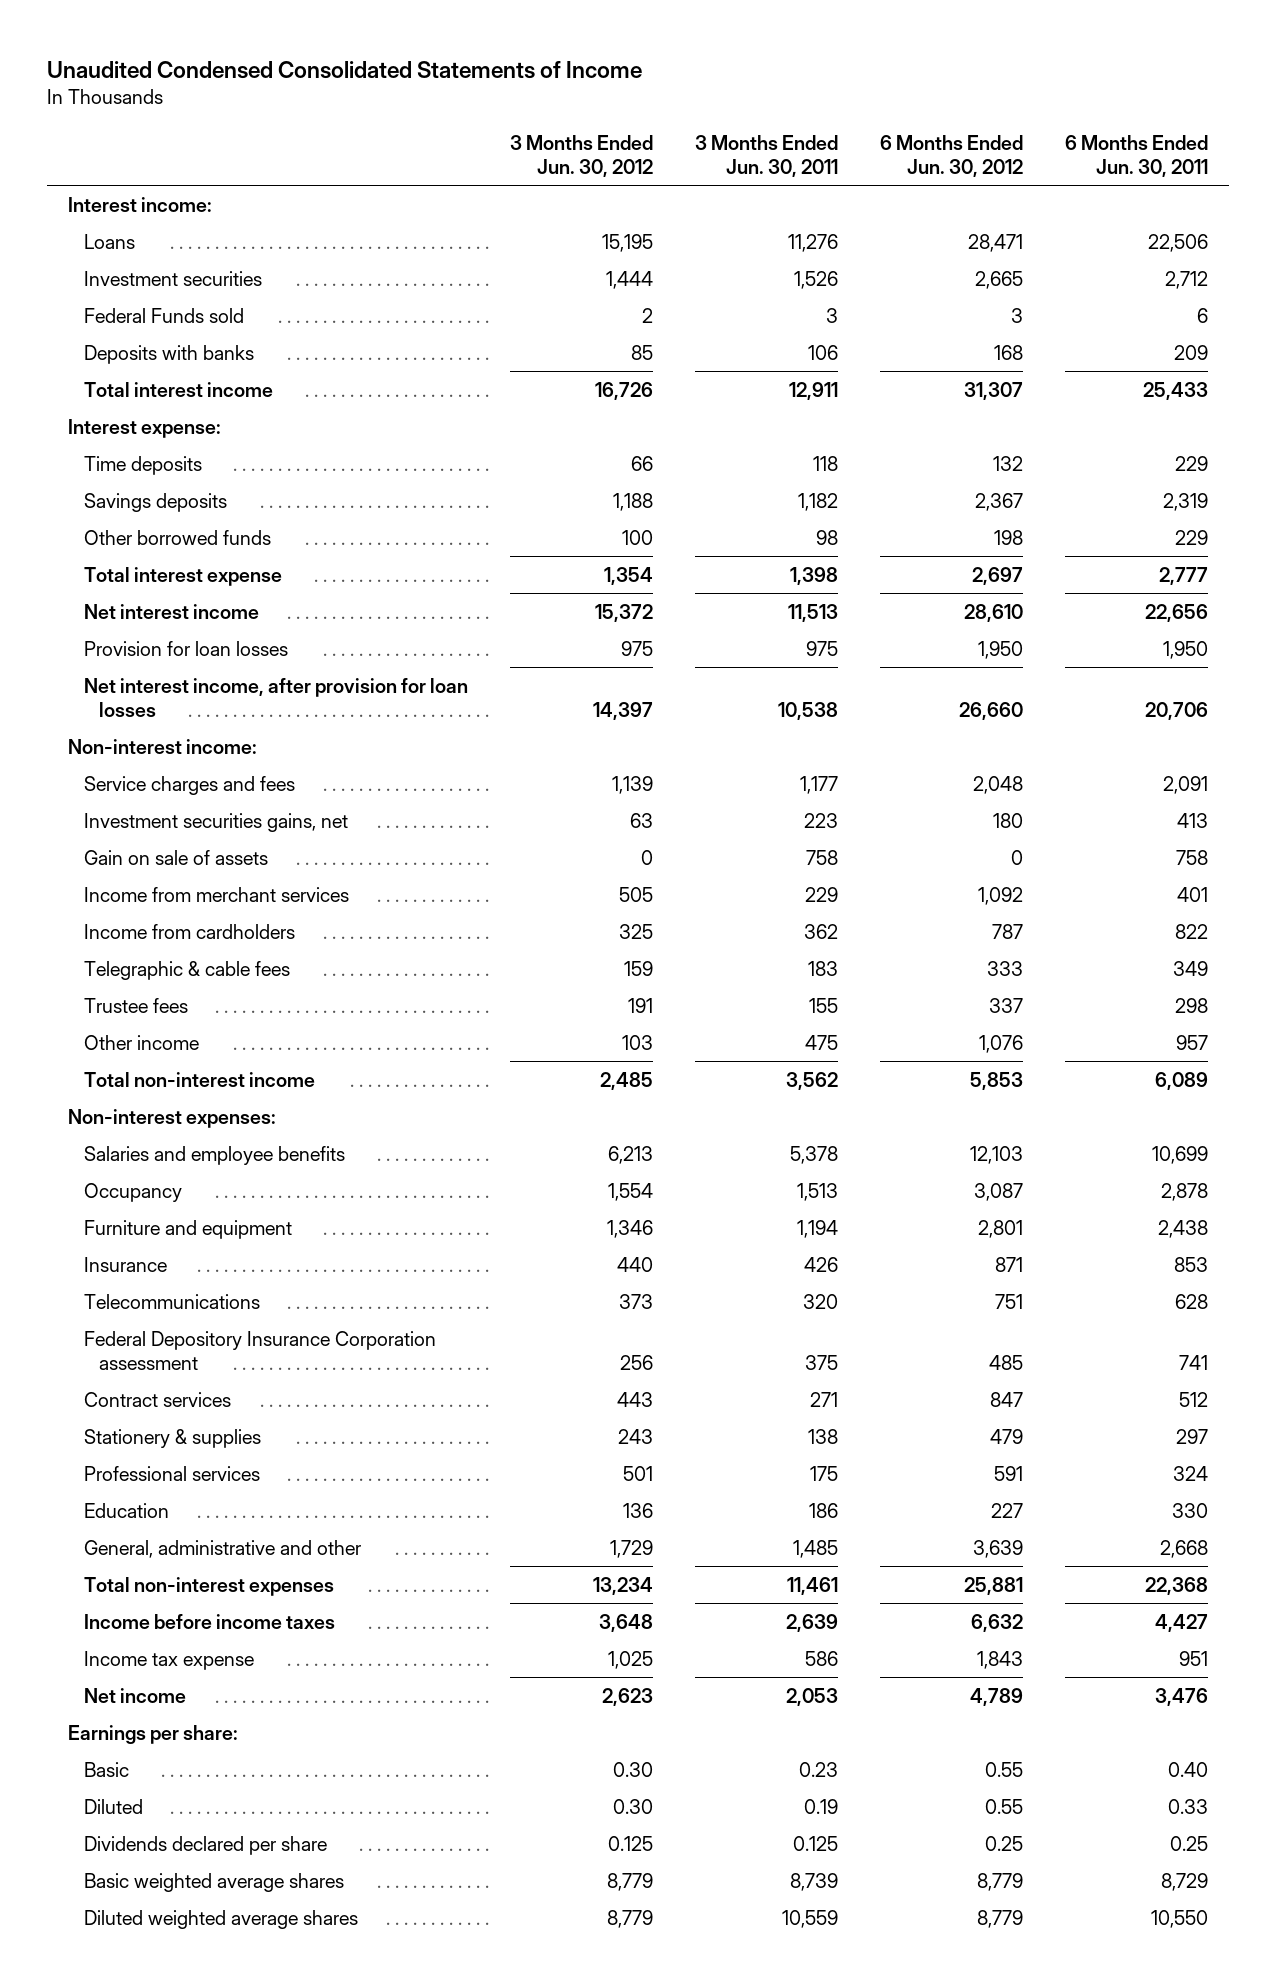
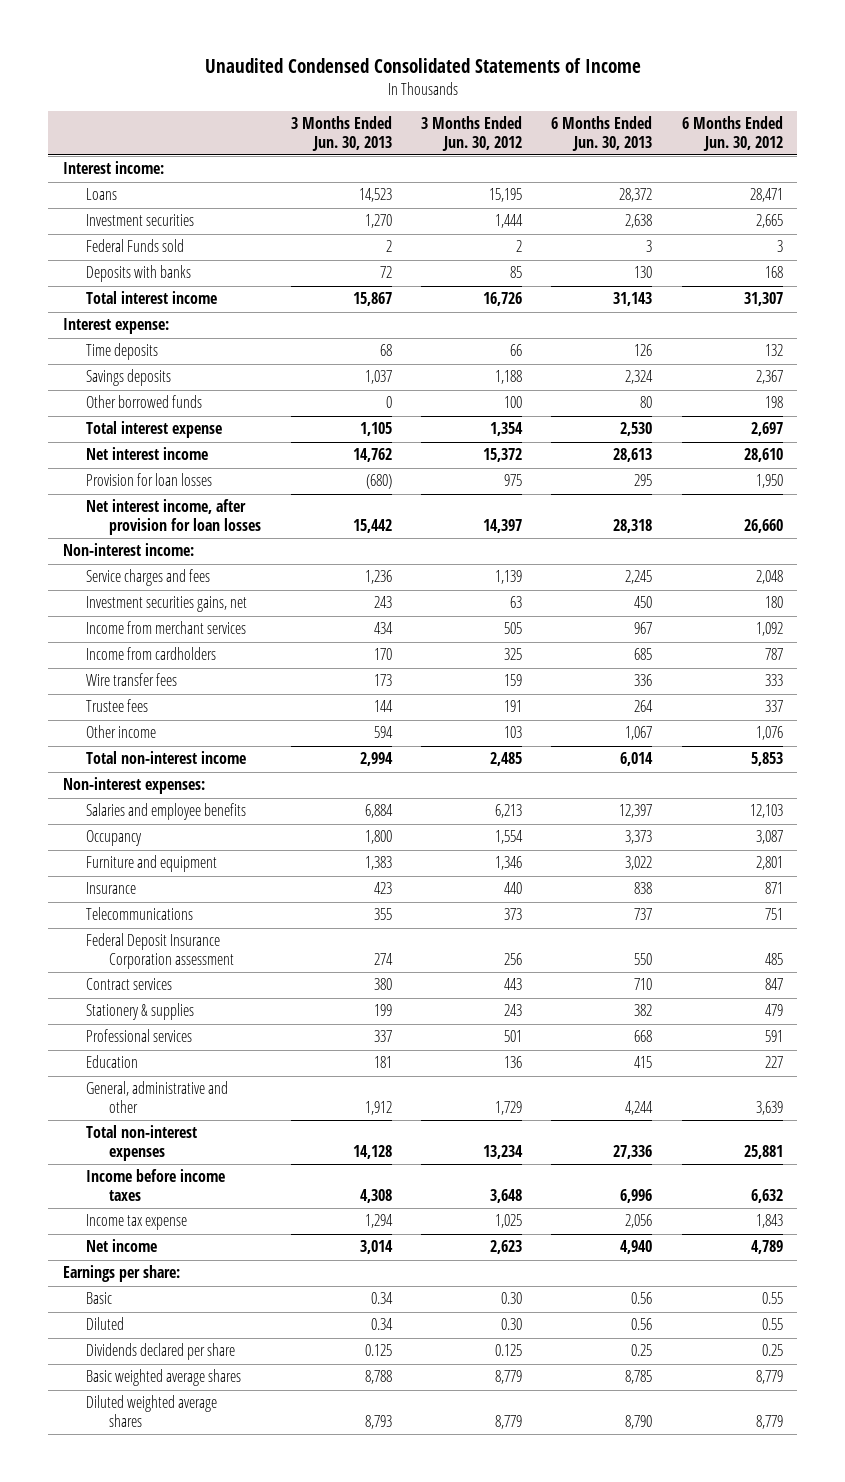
[694,134,838,177] 3 Months Ended Jun. 30, 2011 -> none
[1064,134,1208,177] 6 Months Ended Jun. 30, 2011 -> none
none -> [290,116,392,151] 3 Months Ended Jun. 30, 2013
none -> [551,116,653,151] 6 Months Ended Jun. 30, 2013
[83,849,268,865] Gain on sale of assets -> none
[83,960,290,980] Telegraphic & cable fees -> [86,673,178,687] Wire transfer fees
[83,1330,436,1370] Federal Depository Insurance Corporation assessment -> [86,933,235,970] Federal Deposit Insurance Corporation assessment

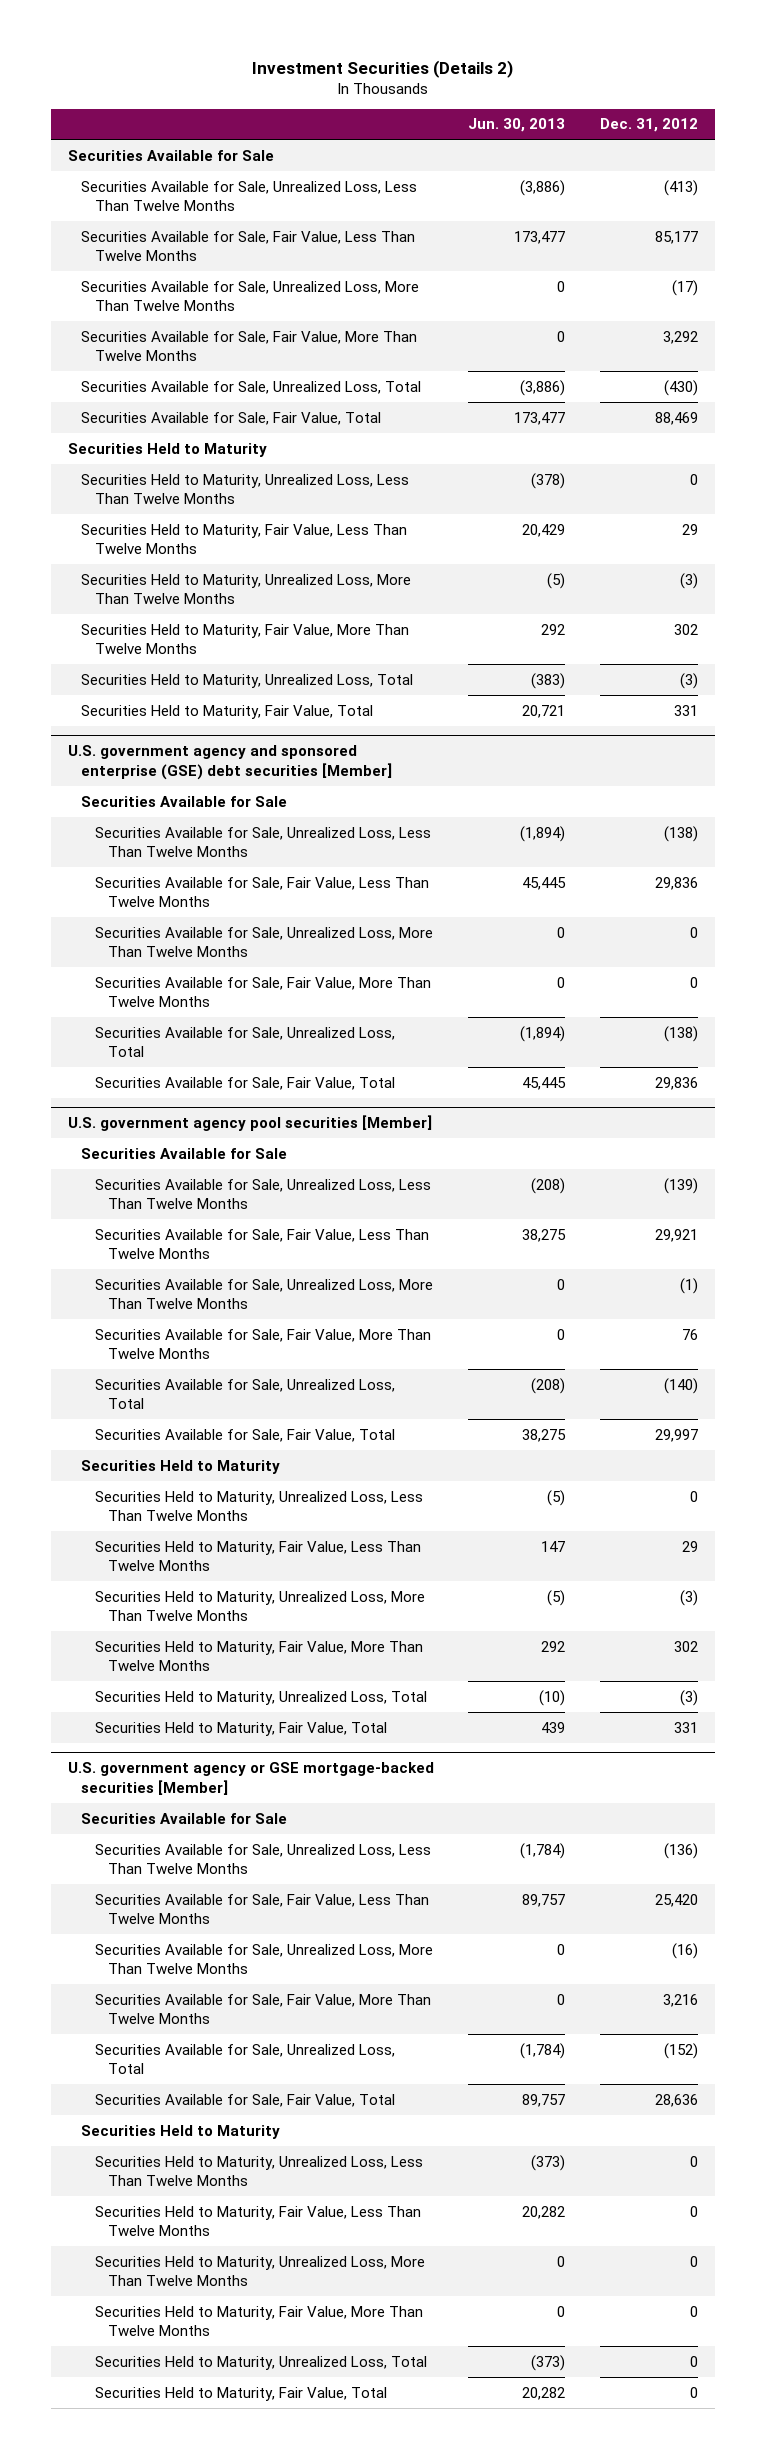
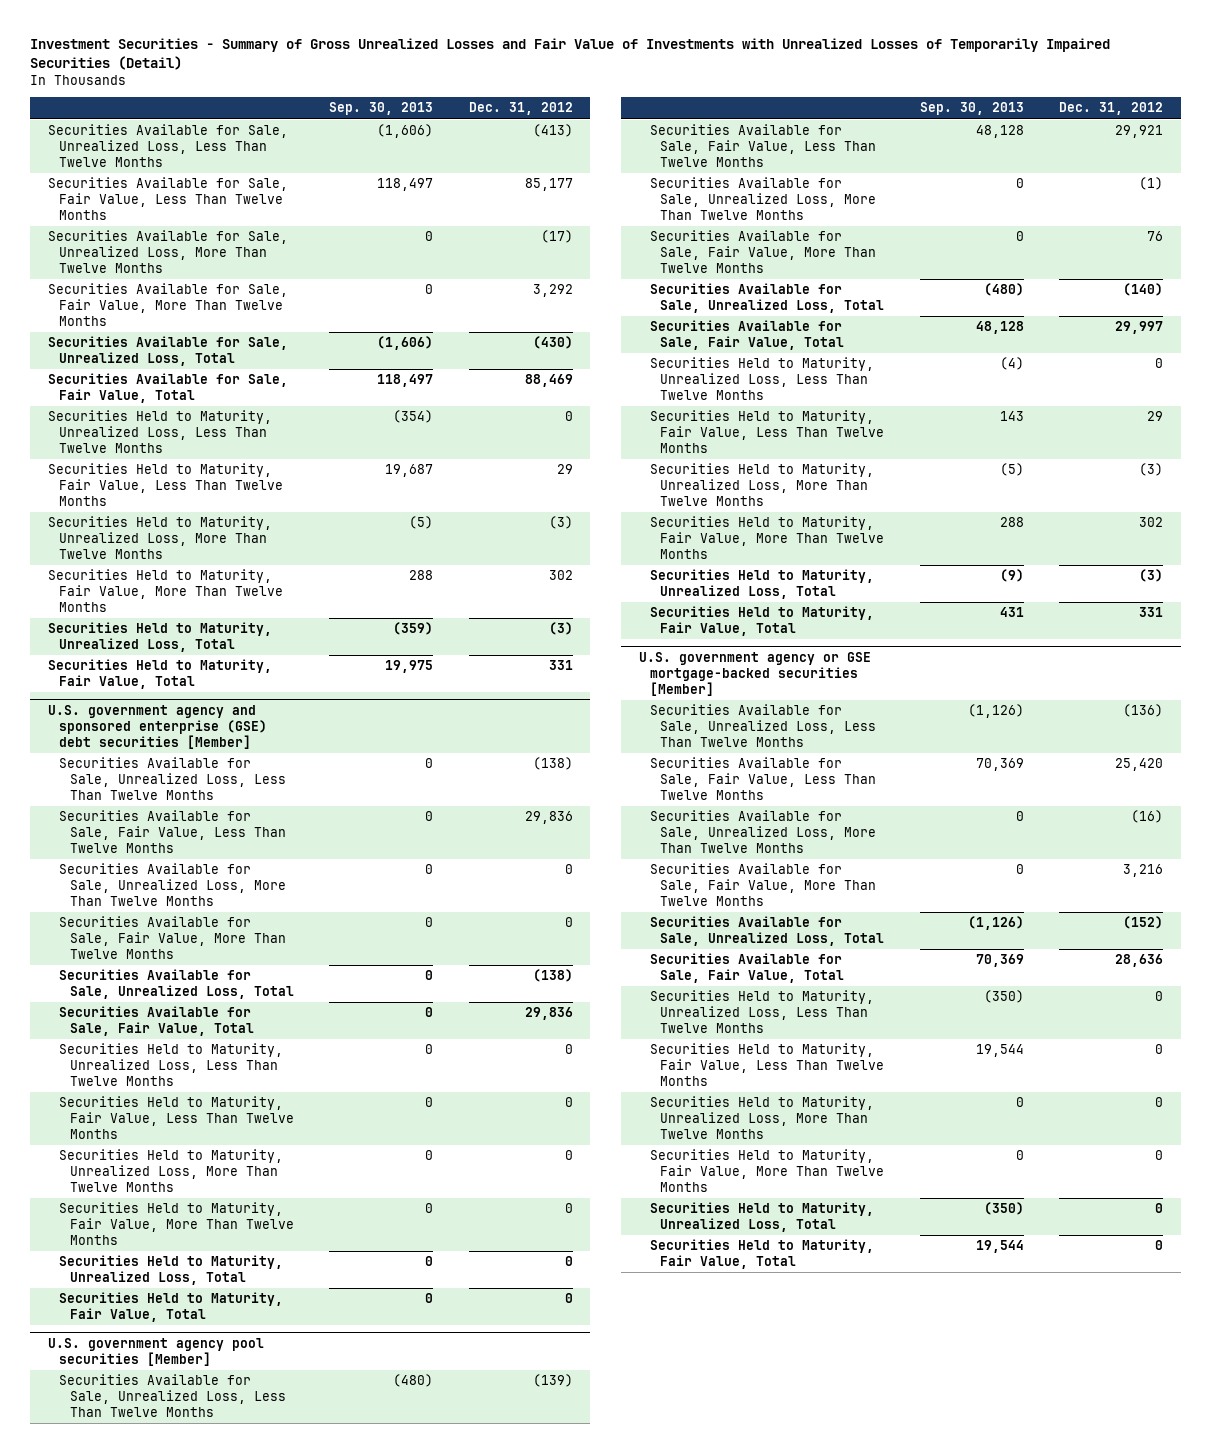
[251,59,513,78] Investment Securities (Details 2) -> [30,38,1111,71] Investment Securities - Summary of Gross Unrealized Losses and Fair Value of Investments with Unrealized Losses of Temporarily Impaired Securities (Detail)
[468,118,566,133] Jun. 30, 2013 -> none
none -> [329,102,434,116] Sep. 30, 2013
[67,149,274,161] Securities Available for Sale -> none
[67,442,267,457] Securities Held to Maturity -> none
[81,795,288,807] Securities Available for Sale -> none
none -> [58,1043,283,1086] Securities Held to Maturity, Unrealized Loss, Less Than Twelve Months
none -> [58,1096,294,1139] Securities Held to Maturity, Fair Value, Less Than Twelve Months
none -> [58,1149,283,1192] Securities Held to Maturity, Unrealized Loss, More Than Twelve Months
none -> [58,1202,294,1245] Securities Held to Maturity, Fair Value, More Than Twelve Months
none -> [58,1255,283,1285] Securities Held to Maturity, Unrealized Loss, Total
none -> [58,1292,283,1322] Securities Held to Maturity, Fair Value, Total
[81,1147,288,1159] Securities Available for Sale -> none
[81,1459,281,1474] Securities Held to Maturity -> none
[81,1812,288,1824] Securities Available for Sale -> none
[81,2124,281,2139] Securities Held to Maturity -> none

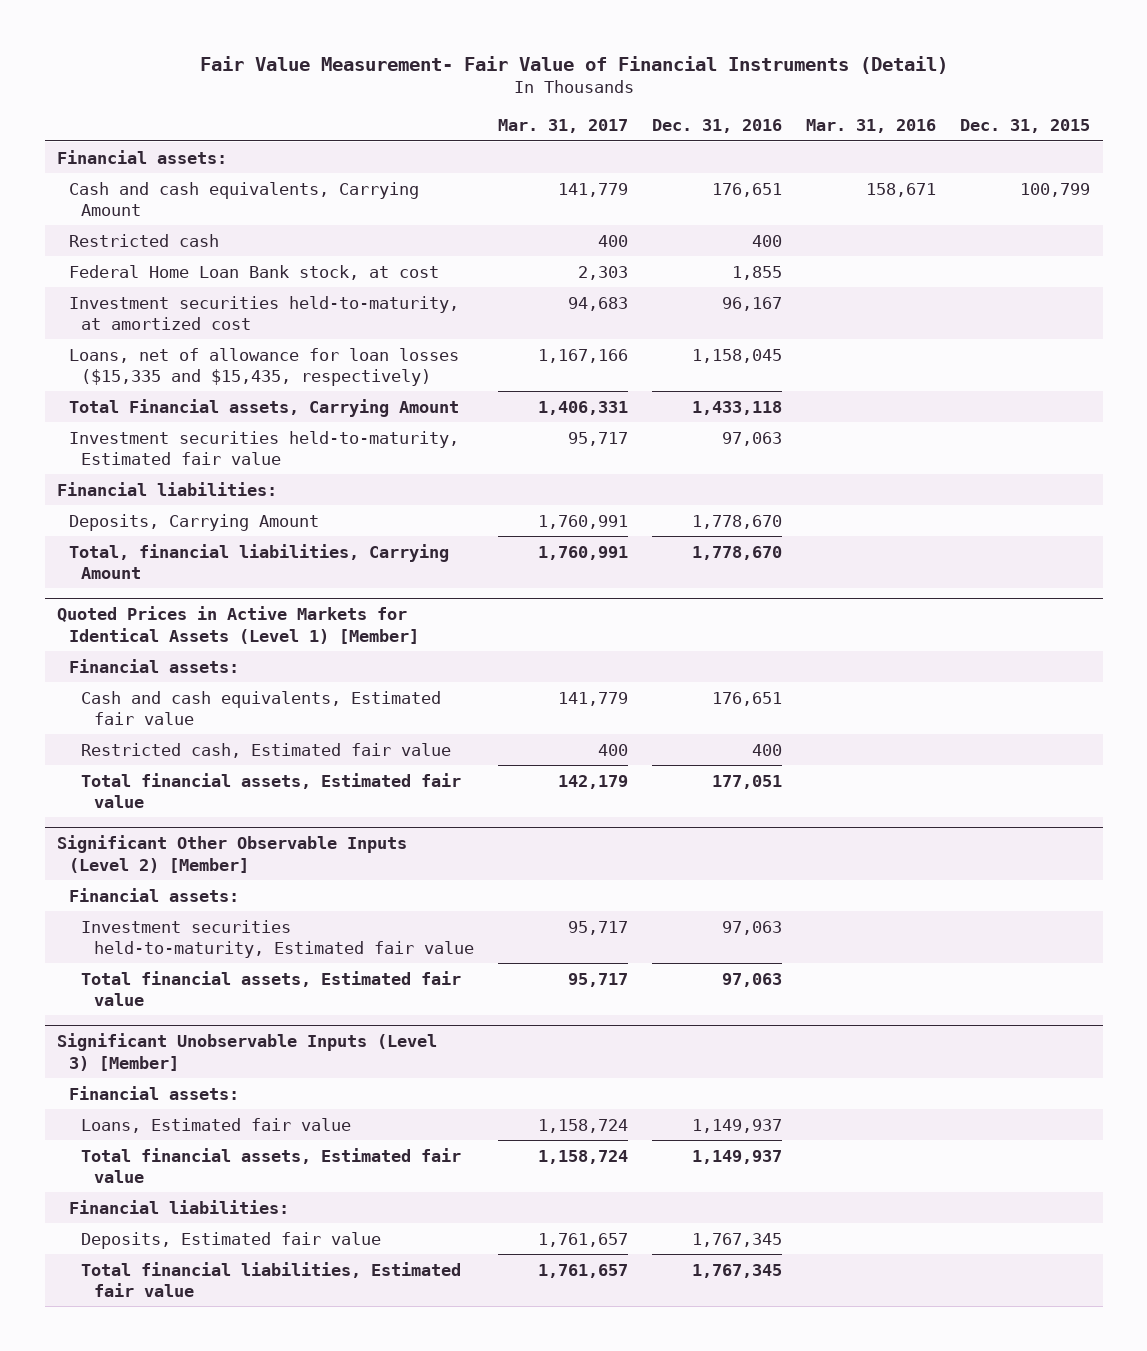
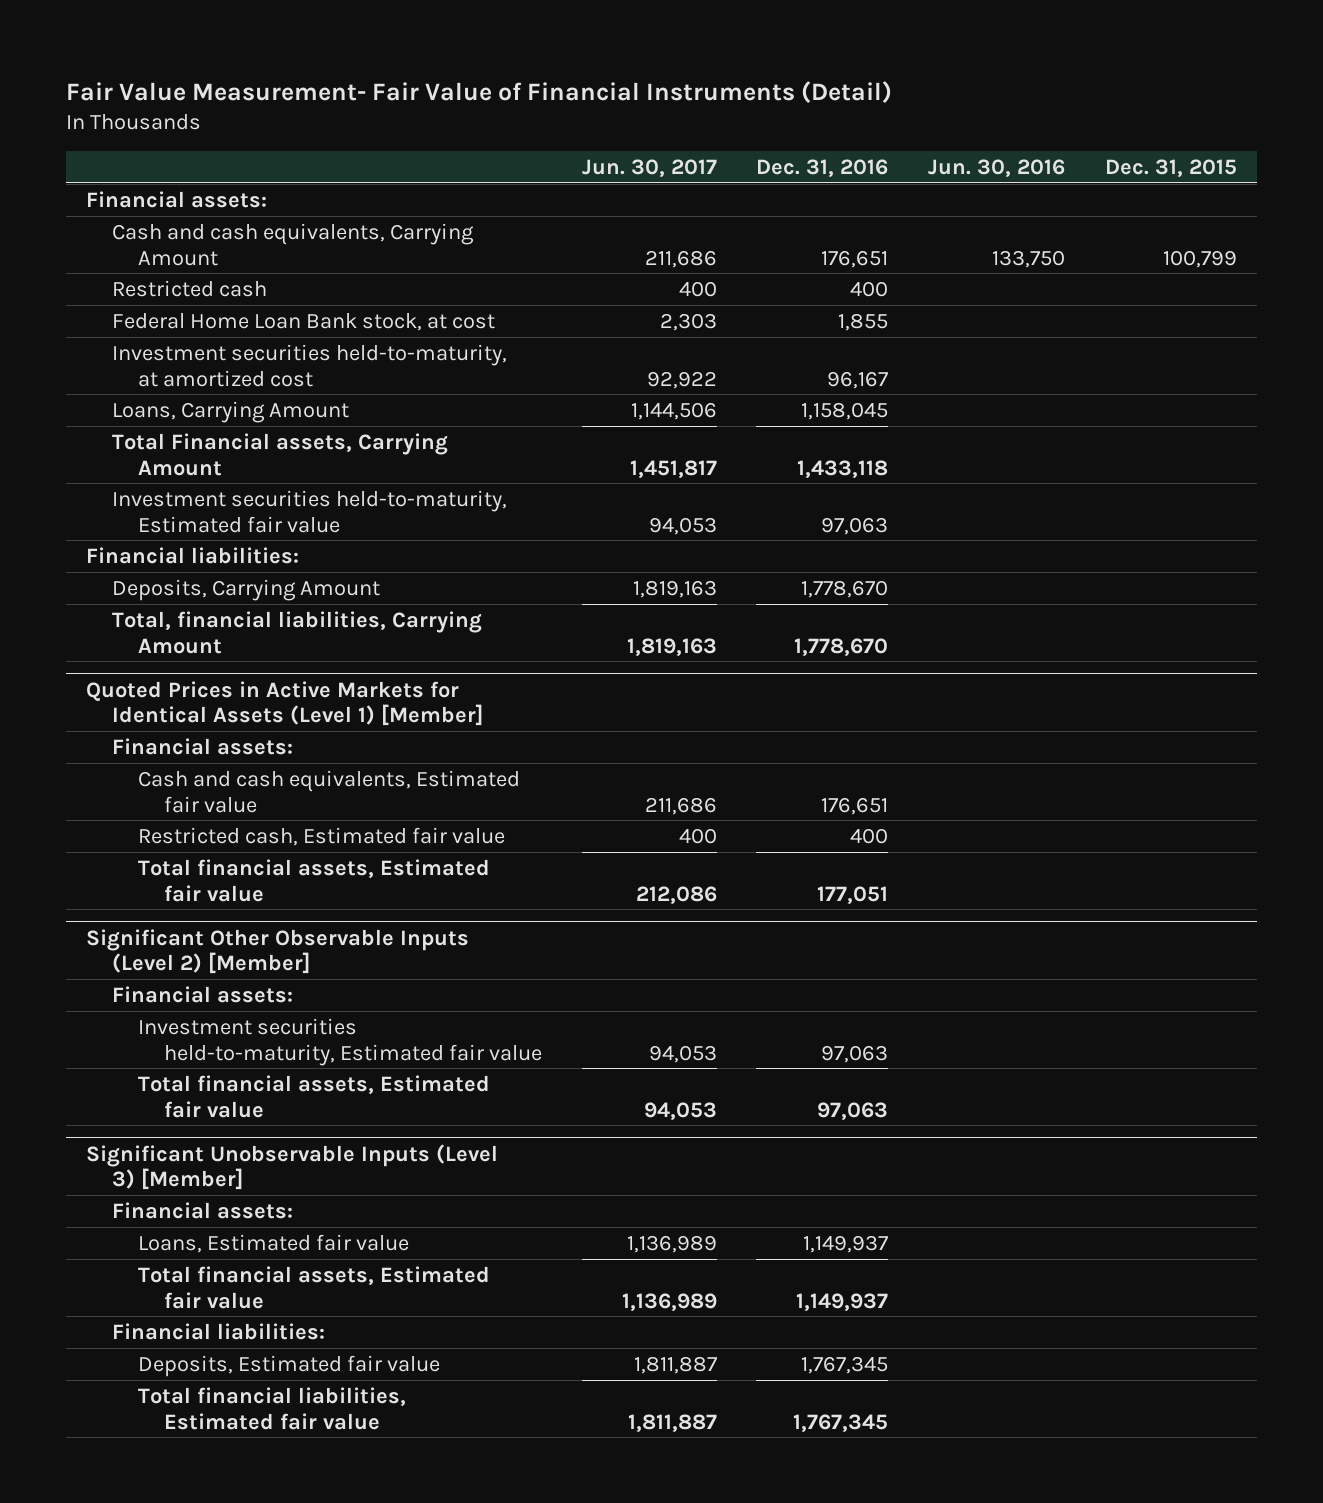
[497,119,628,134] Mar. 31, 2017 -> none
[806,119,937,134] Mar. 31, 2016 -> none
none -> [581,158,717,177] Jun. 30, 2017
none -> [928,158,1066,177] Jun. 30, 2016
[69,347,460,386] Loans, net of allowance for loan losses ($15,335 and $15,435, respectively) -> [111,400,349,423] Loans, Carrying Amount

